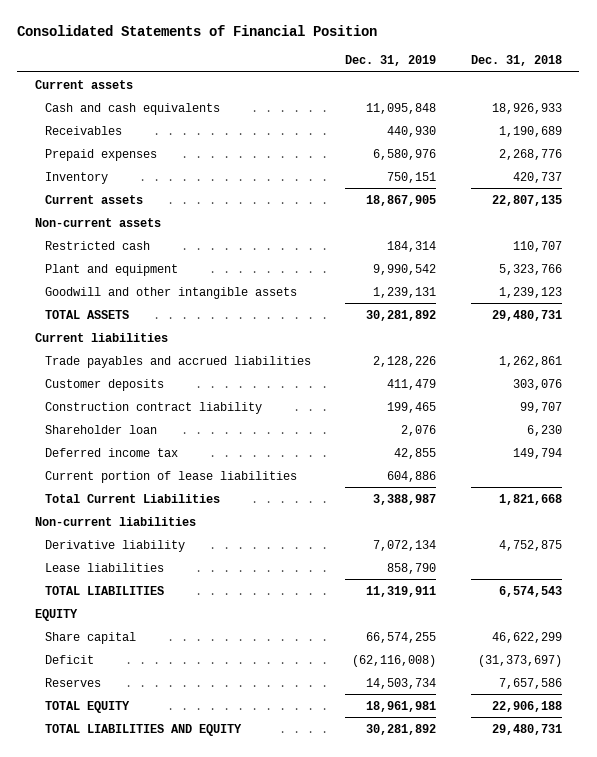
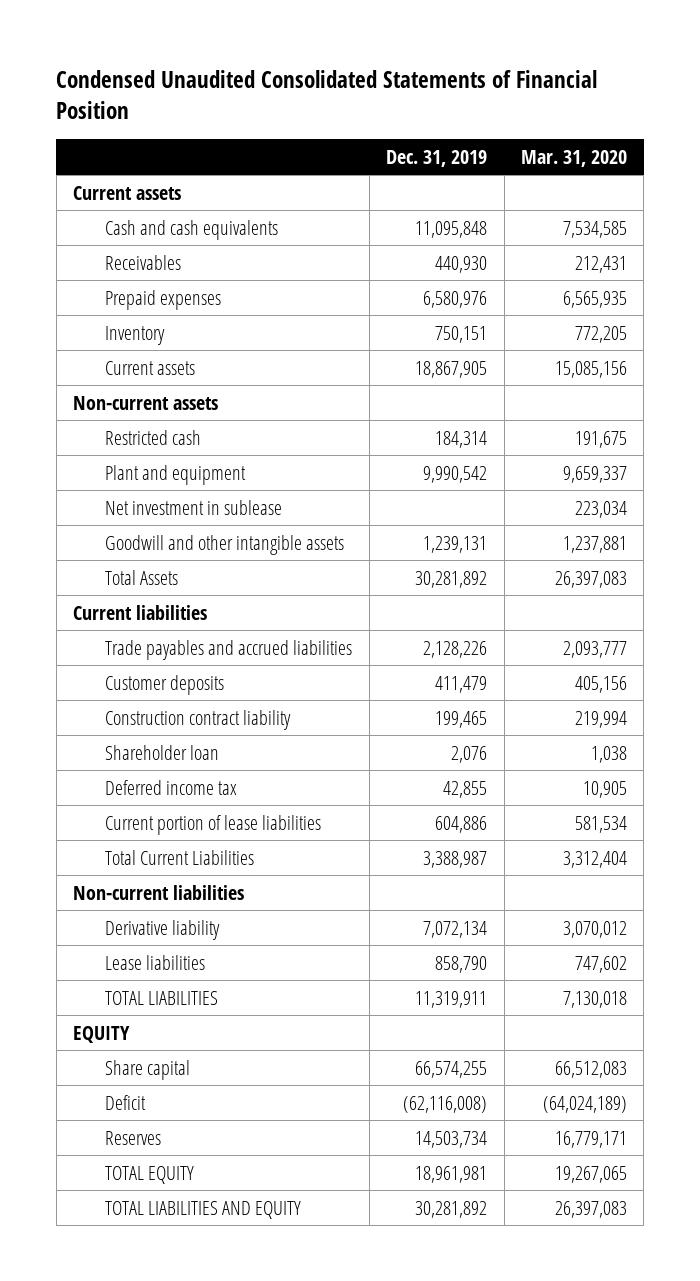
[17,25,378,37] Consolidated Statements of Financial Position -> [56,69,598,119] Condensed Unaudited Consolidated Statements of Financial Position
[470,55,562,67] Dec. 31, 2018 -> none
none -> [521,149,628,167] Mar. 31, 2020
none -> [105,499,283,515] Net investment in sublease
[44,309,129,319] TOTAL ASSETS -> [105,569,179,585] Total Assets

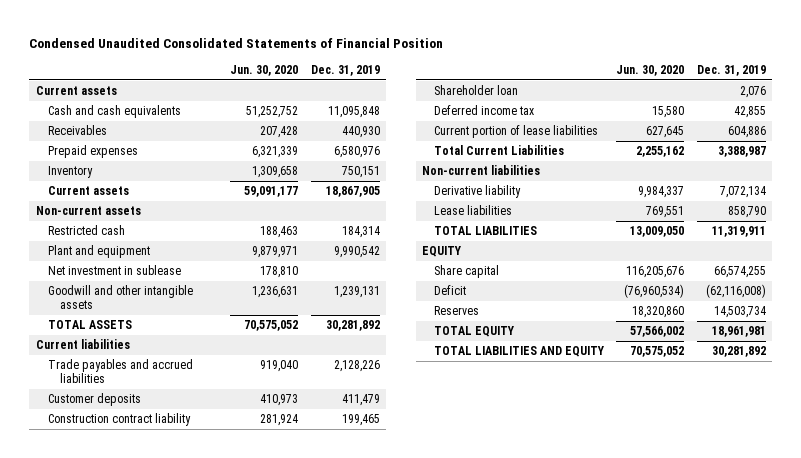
[521,149,628,167] Mar. 31, 2020 -> none
none -> [230,65,299,77] Jun. 30, 2020
[105,569,179,585] Total Assets -> [47,320,132,330] TOTAL ASSETS

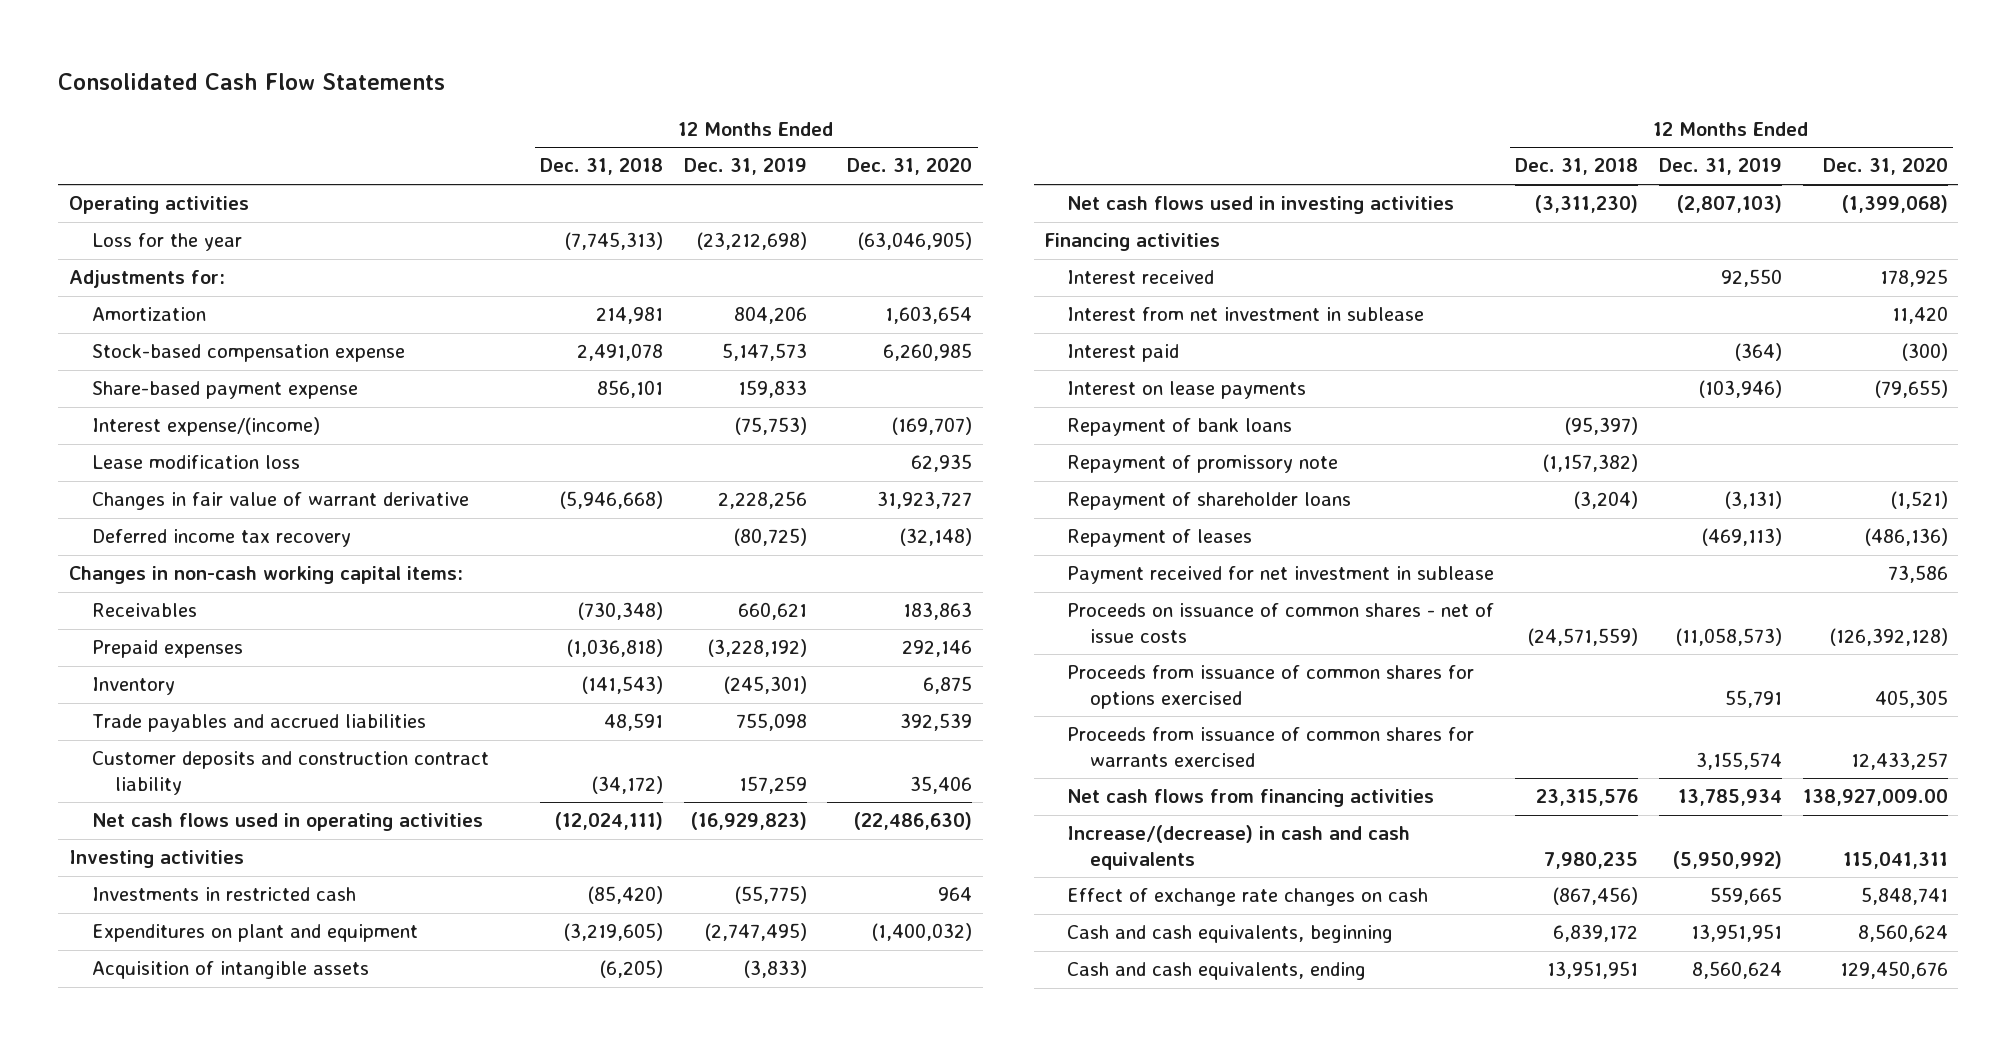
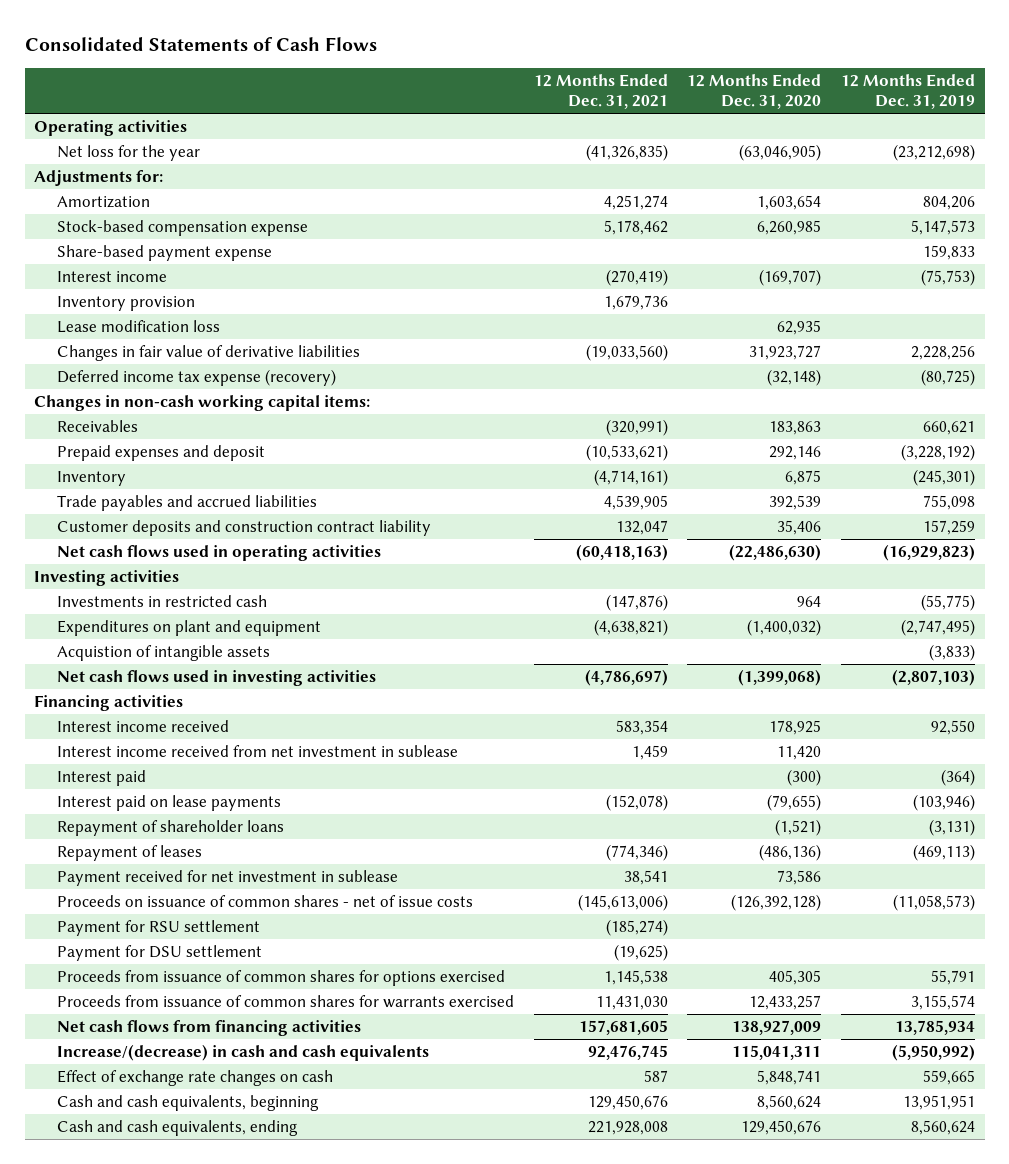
[58,72,446,90] Consolidated Cash Flow Statements -> [24,36,377,51] Consolidated Statements of Cash Flows
[539,158,663,176] Dec. 31, 2018 -> none
none -> [533,73,668,110] 12 Months Ended Dec. 31, 2021
[91,233,242,252] Loss for the year -> [57,145,201,162] Net loss for the year
[91,417,320,437] Interest expense/(income) -> [57,271,168,283] Interest income
none -> [57,296,196,312] Inventory provision
[91,492,469,511] Changes in fair value of warrant derivative -> [57,345,361,362] Changes in fair value of derivative liabilities
[91,529,351,548] Deferred income tax recovery -> [57,369,337,387] Deferred income tax expense (recovery)
[91,640,243,659] Prepaid expenses -> [57,445,266,462] Prepaid expenses and deposit
[91,961,369,980] Acquisition of intangible assets -> [57,645,271,662] Acquistion of intangible assets
[1067,270,1215,285] Interest received -> [57,720,230,733] Interest income received
[1067,307,1425,322] Interest from net investment in sublease -> [57,745,459,758] Interest income received from net investment in sublease
[1067,418,1293,437] Repayment of bank loans -> none
[1067,455,1339,474] Repayment of promissory note -> none
[1067,381,1307,400] Interest on lease payments -> [57,795,282,812] Interest paid on lease payments
none -> [57,920,261,937] Payment for RSU settlement
none -> [57,945,263,962] Payment for DSU settlement
[1802,789,1948,807] 138,927,009.00 -> [732,1020,822,1036] 138,927,009

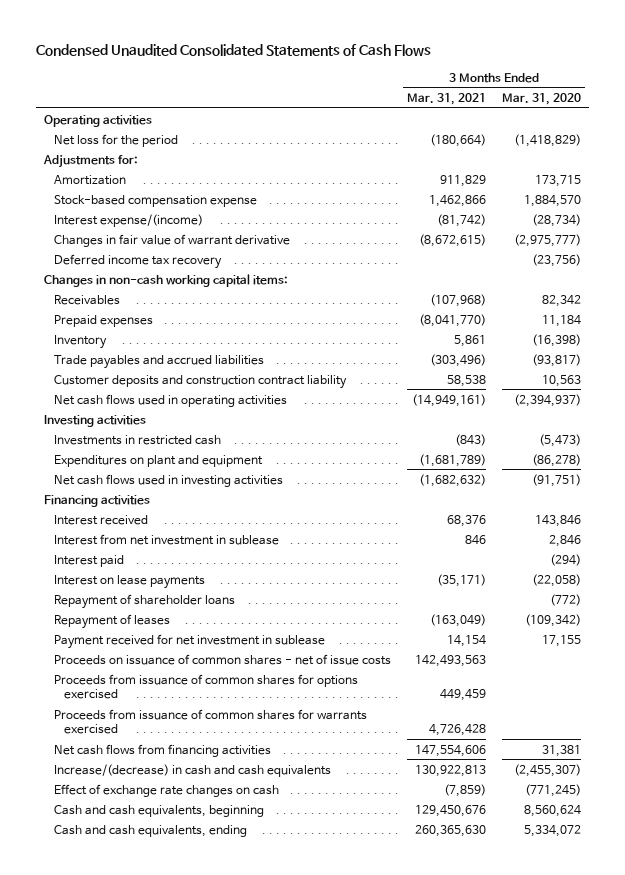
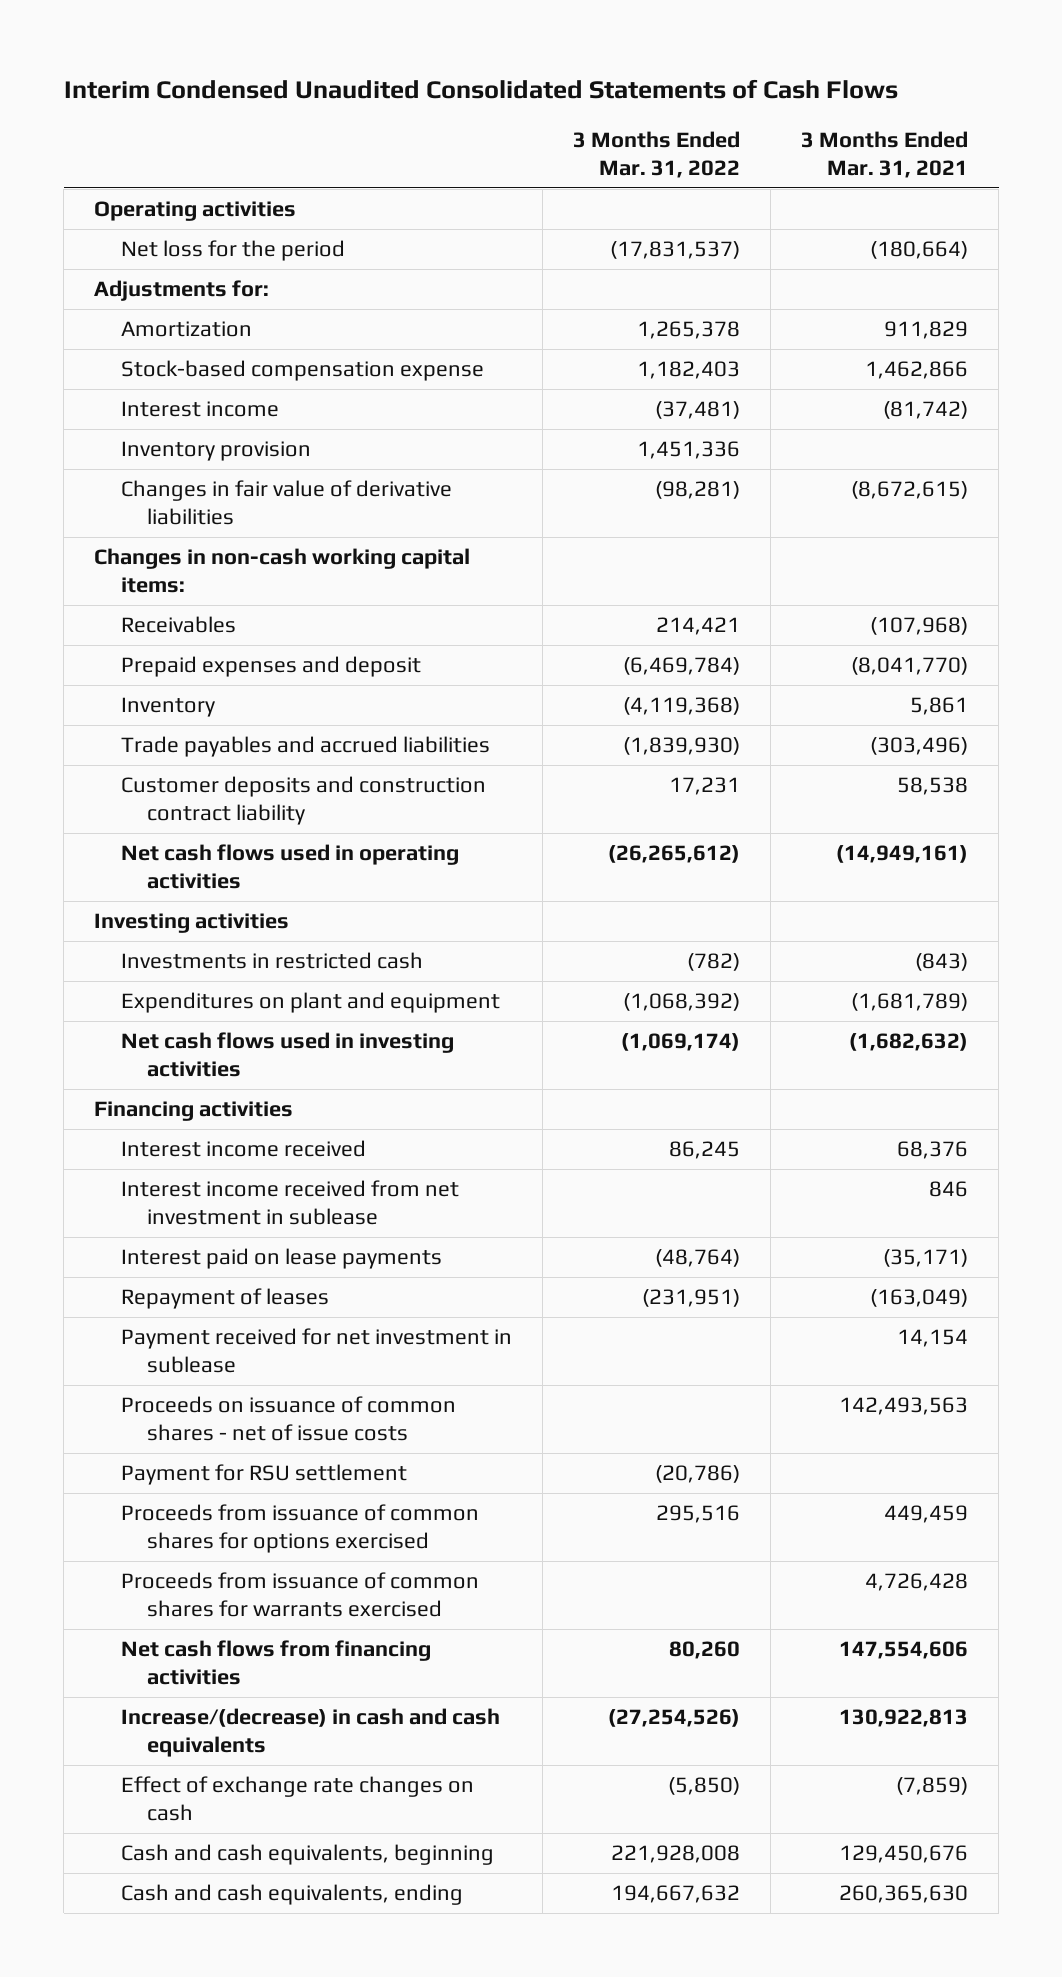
[36,43,432,56] Condensed Unaudited Consolidated Statements of Cash Flows -> [63,79,898,100] Interim Condensed Unaudited Consolidated Statements of Cash Flows
[501,92,581,105] Mar. 31, 2020 -> none
none -> [572,131,740,179] 3 Months Ended Mar. 31, 2022
[54,253,223,269] Deferred income tax recovery -> none
[54,213,204,227] Interest expense/(income) -> [120,401,279,418] Interest income
none -> [120,441,311,462] Inventory provision
[54,233,291,247] Changes in fair value of warrant derivative -> [120,480,452,525] Changes in fair value of derivative liabilities
[54,314,154,327] Prepaid expenses -> [120,656,421,678] Prepaid expenses and deposit
[54,554,125,567] Interest paid -> none
[54,593,236,609] Repayment of shareholder loans -> none
[54,514,149,525] Interest received -> [120,1140,366,1158] Interest income received
[54,533,280,545] Interest from net investment in sublease -> [120,1180,459,1225] Interest income received from net investment in sublease
[54,574,206,589] Interest on lease payments -> [120,1248,442,1270] Interest paid on lease payments
none -> [120,1464,407,1486] Payment for RSU settlement

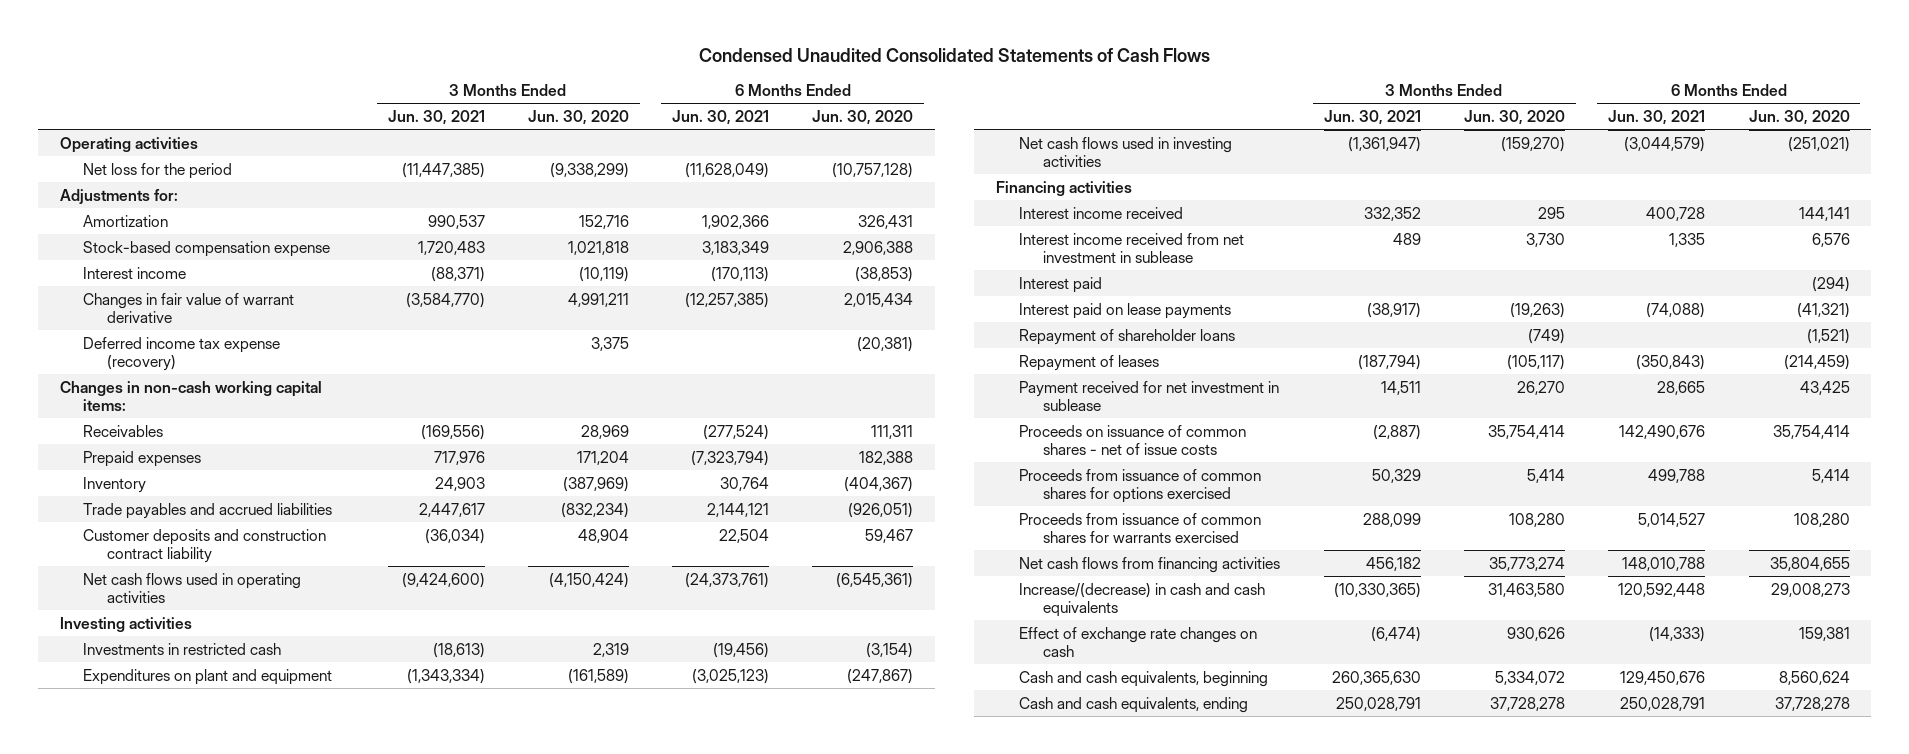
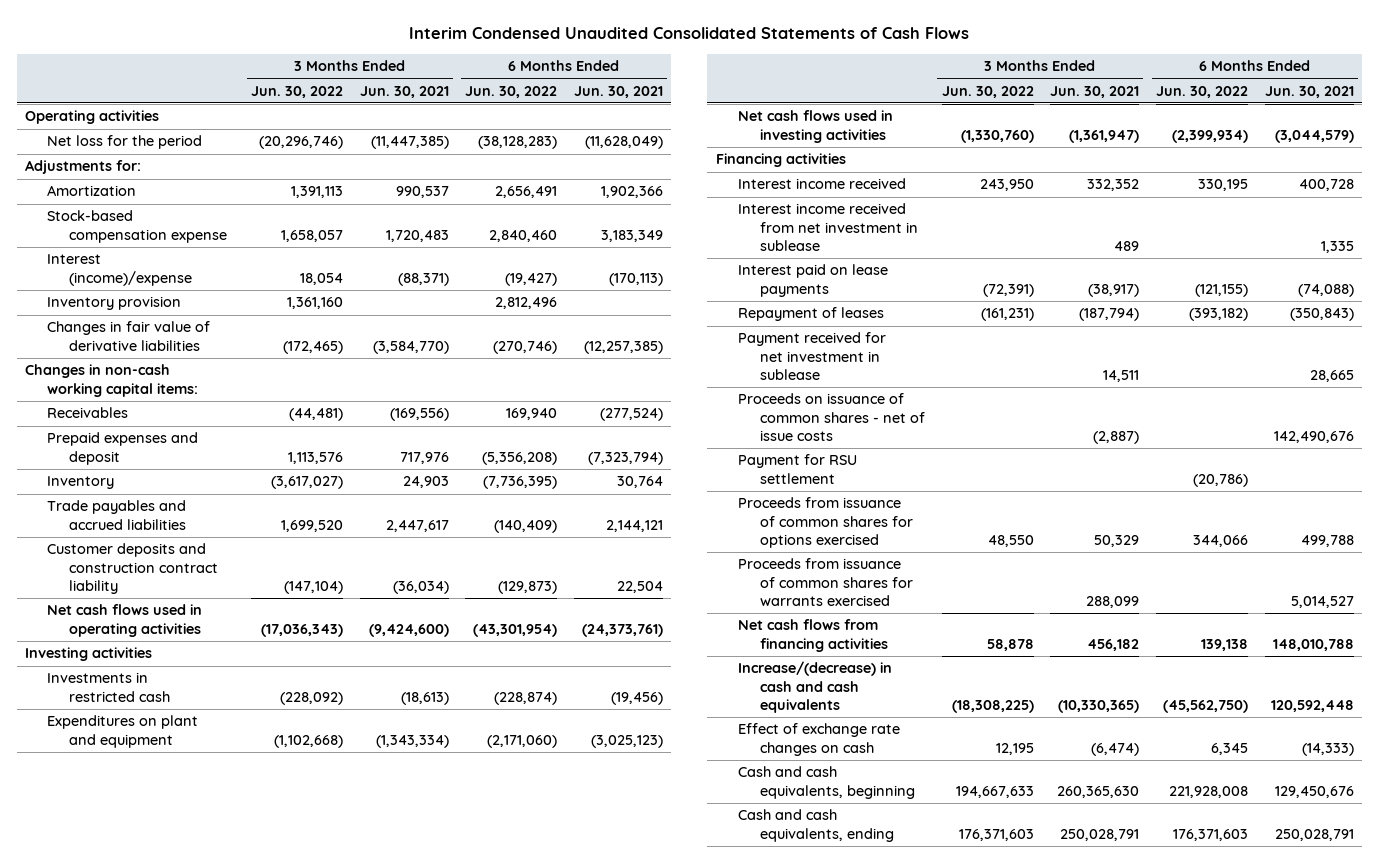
[698,48,1210,63] Condensed Unaudited Consolidated Statements of Cash Flows -> [409,27,970,40] Interim Condensed Unaudited Consolidated Statements of Cash Flows
[527,110,629,126] Jun. 30, 2020 -> none
[812,110,914,126] Jun. 30, 2020 -> none
none -> [250,85,343,98] Jun. 30, 2022
none -> [465,85,558,98] Jun. 30, 2022
[83,336,281,372] Deferred income tax expense (recovery) -> none
[83,266,187,279] Interest income -> [47,254,193,286] Interest (income)/expense
none -> [47,296,182,311] Inventory provision
[83,292,295,324] Changes in fair value of warrant derivative -> [47,321,211,351] Changes in fair value of derivative liabilities
[83,450,202,467] Prepaid expenses -> [47,432,199,465] Prepaid expenses and deposit
[1019,276,1103,293] Interest paid -> none
[1019,328,1236,345] Repayment of shareholder loans -> none
none -> [737,454,857,484] Payment for RSU settlement

